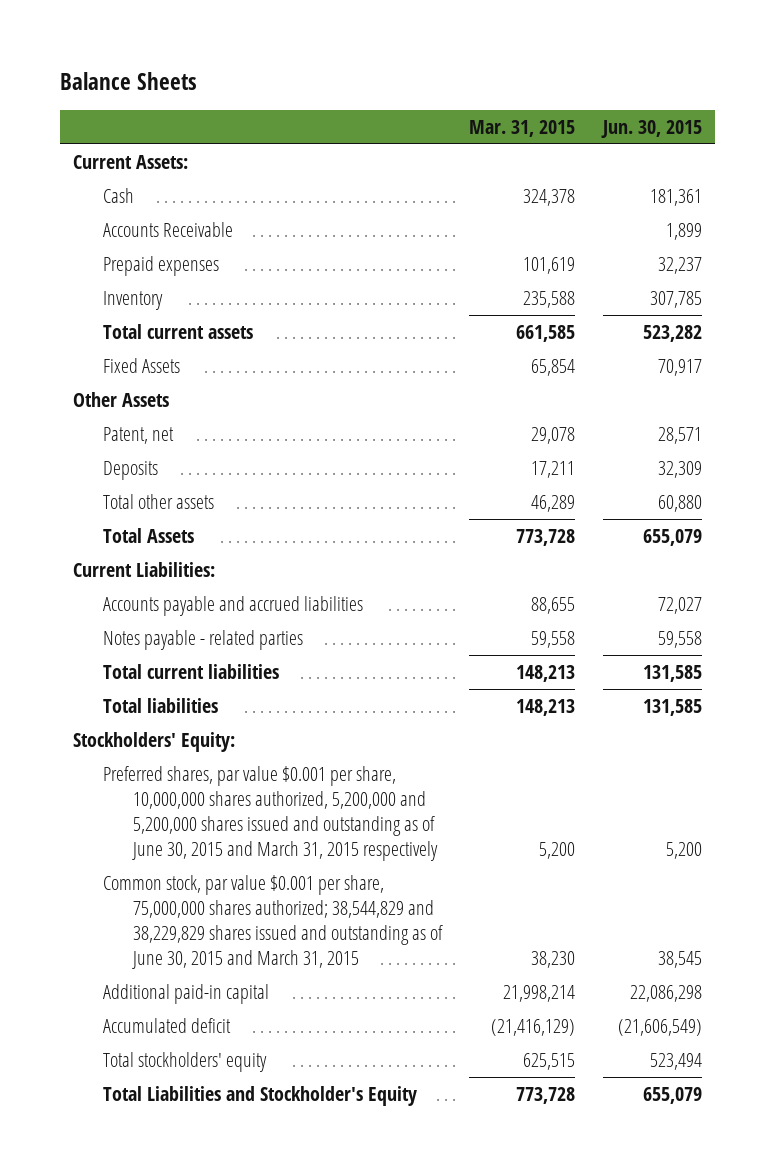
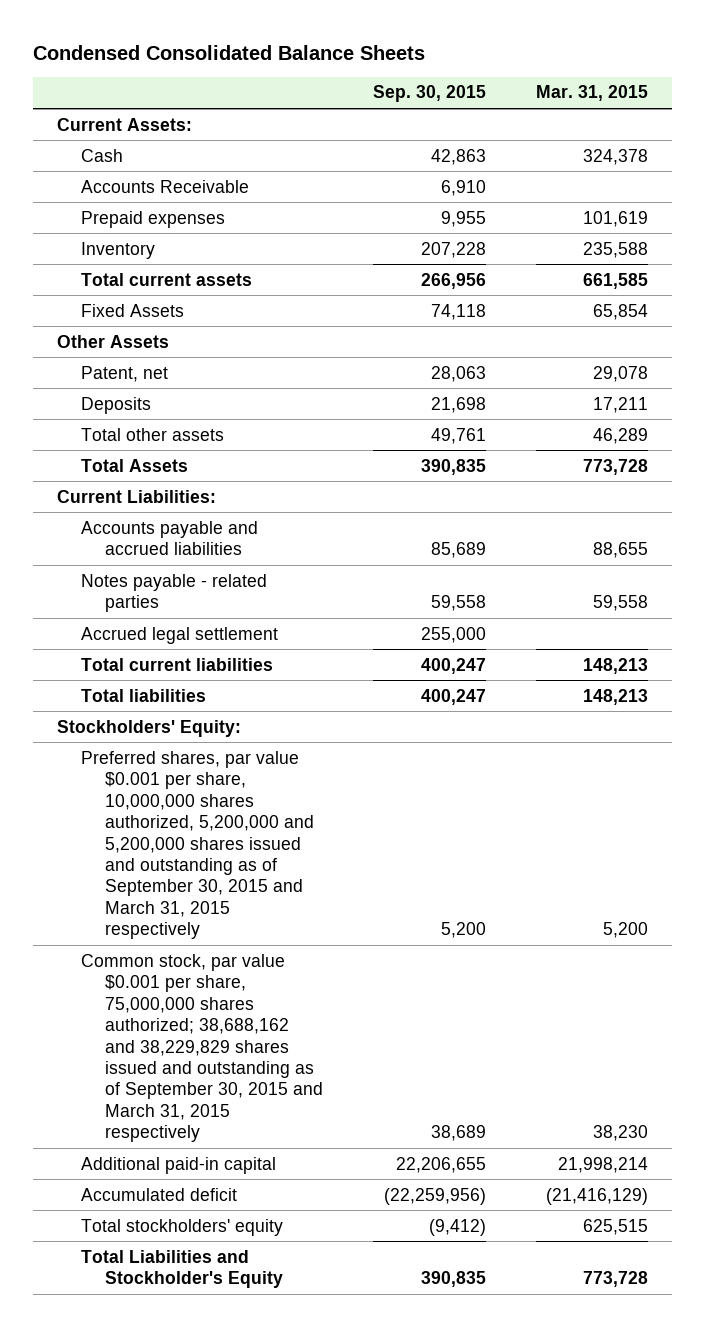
[59,72,197,91] Balance Sheets -> [32,44,425,60] Condensed Consolidated Balance Sheets
[600,119,702,138] Jun. 30, 2015 -> none
none -> [372,85,486,103] Sep. 30, 2015
none -> [81,626,279,644] Accrued legal settlement
[103,766,439,862] Preferred shares, par value $0.001 per share, 10,000,000 shares authorized, 5,200,000 and 5,200,000 shares issued and outstanding as of June 30, 2015 and March 31, 2015 respectively -> [81,750,315,940] Preferred shares, par value $0.001 per share, 10,000,000 shares authorized, 5,200,000 and 5,200,000 shares issued and outstanding as of September 30, 2015 and March 31, 2015 respectively
[103,875,444,970] Common stock, par value $0.001 per share, 75,000,000 shares authorized; 38,544,829 and 38,229,829 shares issued and outstanding as of June 30, 2015 and March 31, 2015 -> [81,953,324,1143] Common stock, par value $0.001 per share, 75,000,000 shares authorized; 38,688,162 and 38,229,829 shares issued and outstanding as of September 30, 2015 and March 31, 2015 respectively

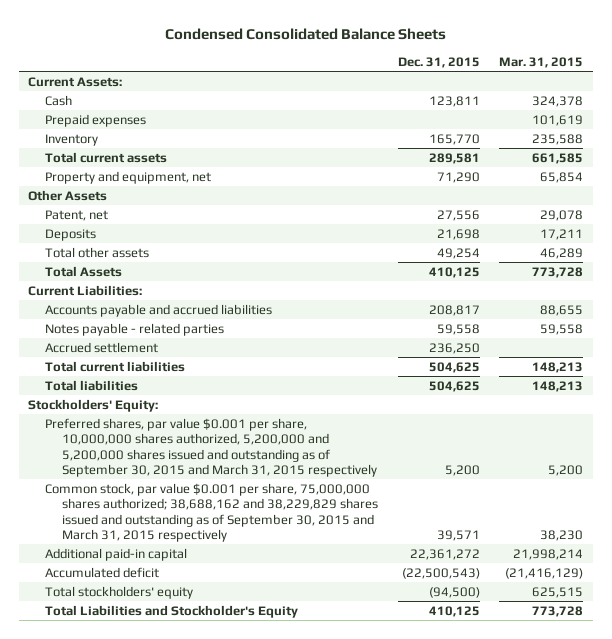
[372,85,486,103] Sep. 30, 2015 -> none
none -> [397,56,480,68] Dec. 31, 2015
[81,179,250,193] Accounts Receivable -> none
[81,303,185,317] Fixed Assets -> [45,170,212,184] Property and equipment, net
[81,626,279,644] Accrued legal settlement -> [45,341,159,353] Accrued settlement

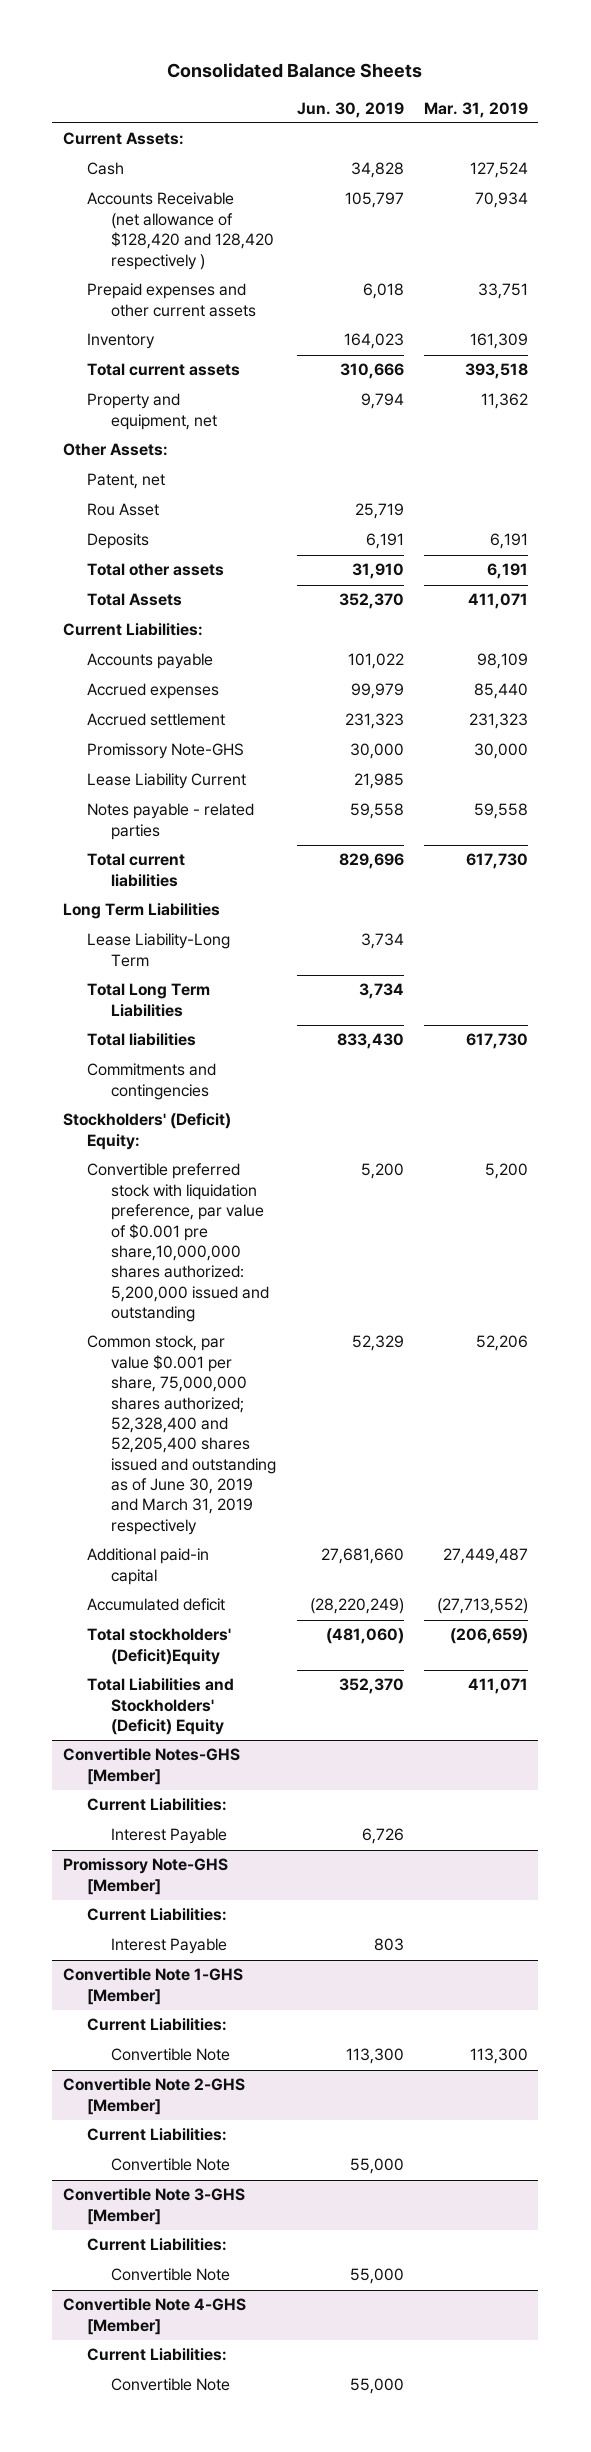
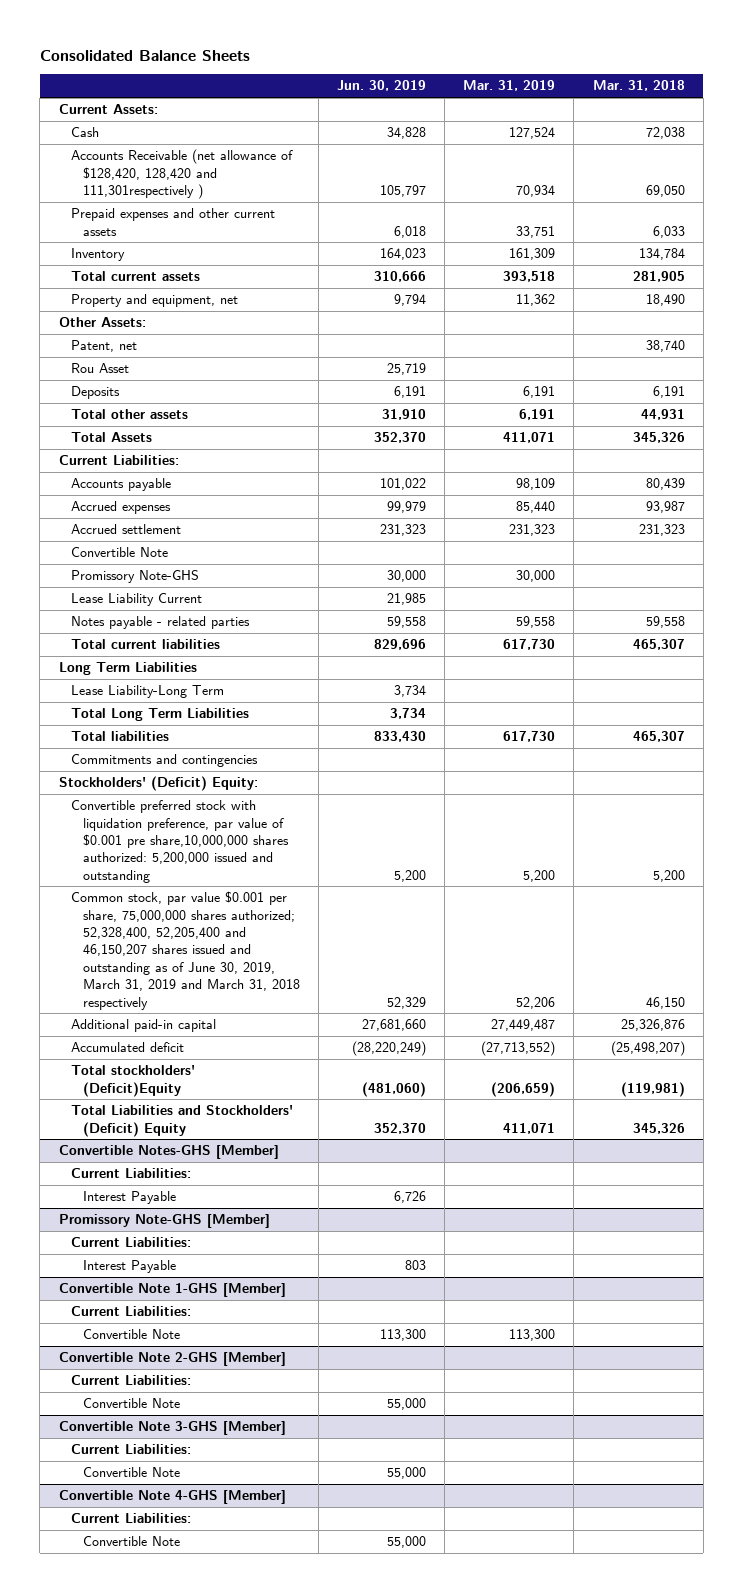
none -> [592,80,685,92] Mar. 31, 2018
[86,192,275,270] Accounts Receivable (net allowance of $128,420 and 128,420 respectively ) -> [70,149,293,199] Accounts Receivable (net allowance of $128,420, 128,420 and 111,301respectively )
none -> [70,547,168,558] Convertible Note
[86,1335,277,1535] Common stock, par value $0.001 per share, 75,000,000 shares authorized; 52,328,400 and 52,205,400 shares issued and outstanding as of June 30, 2019 and March 31, 2019 respectively -> [70,891,300,1010] Common stock, par value $0.001 per share, 75,000,000 shares authorized; 52,328,400, 52,205,400 and 46,150,207 shares issued and outstanding as of June 30, 2019, March 31, 2019 and March 31, 2018 respectively

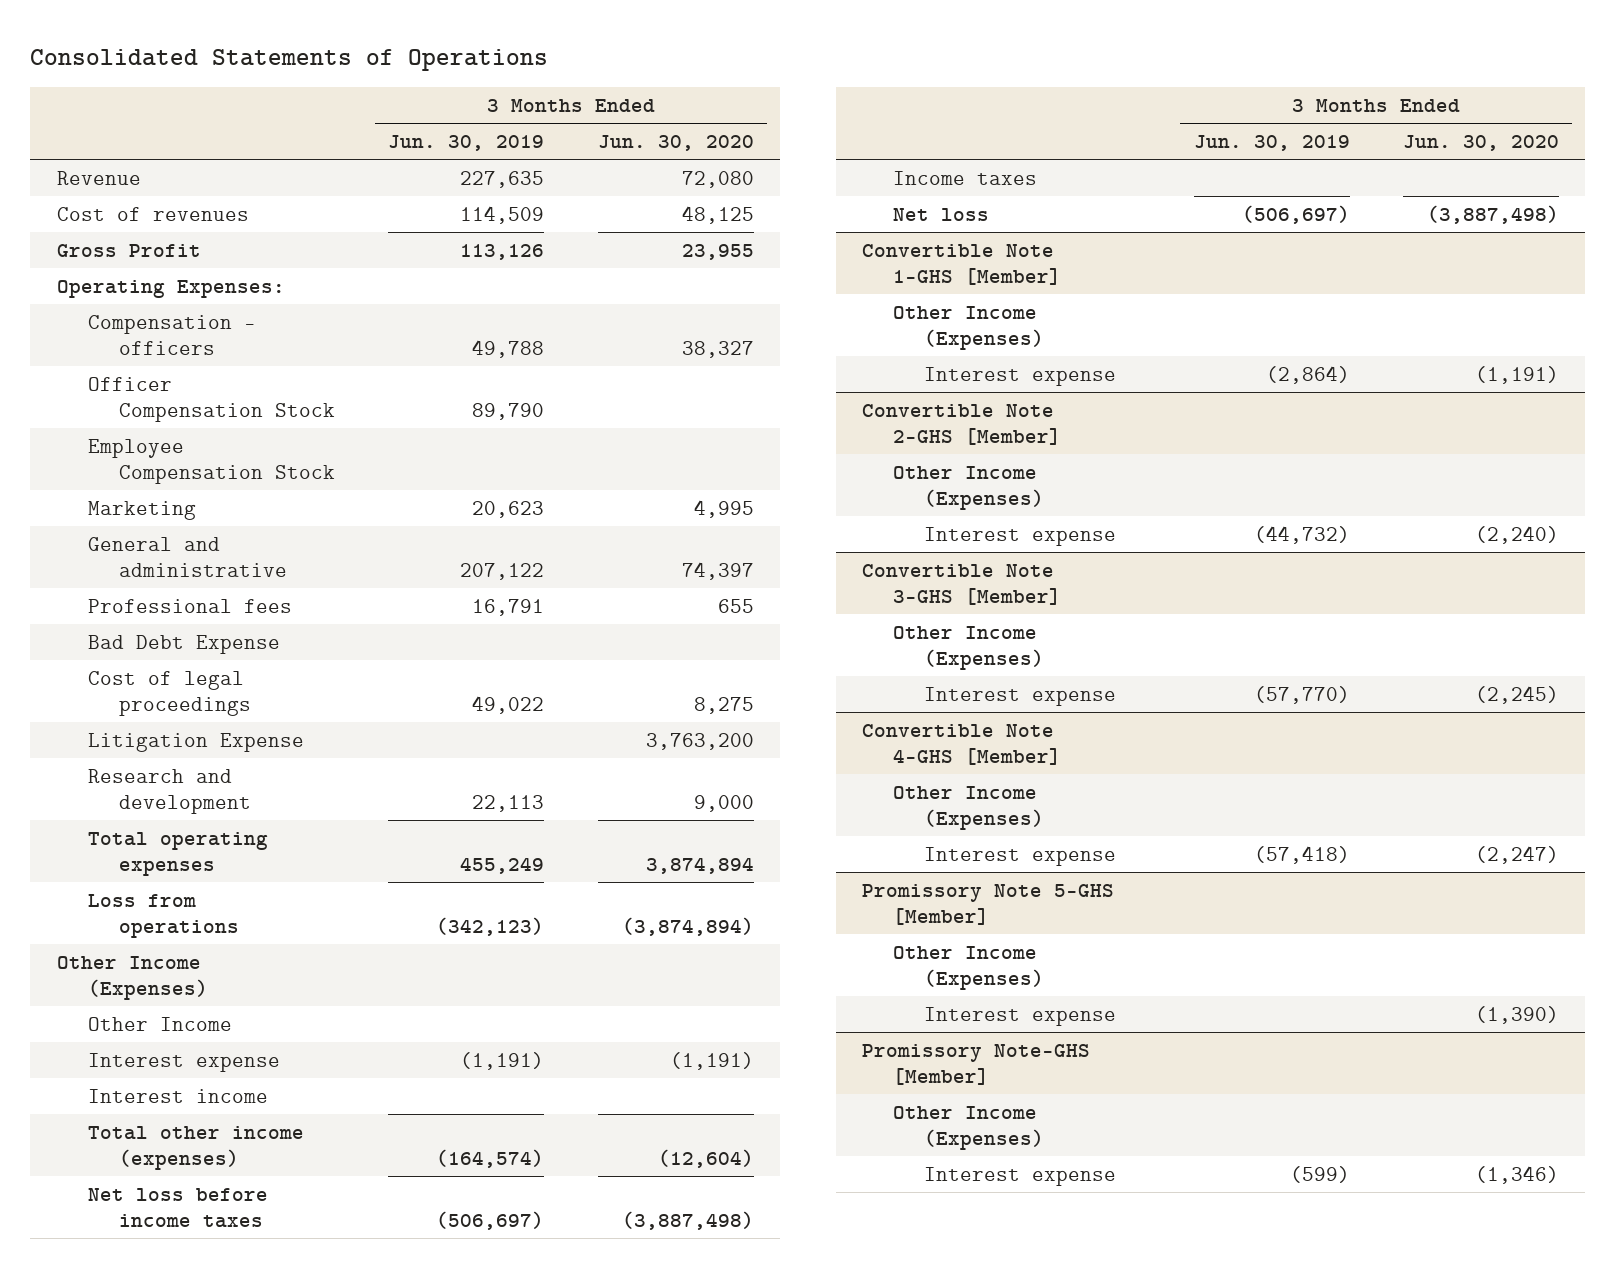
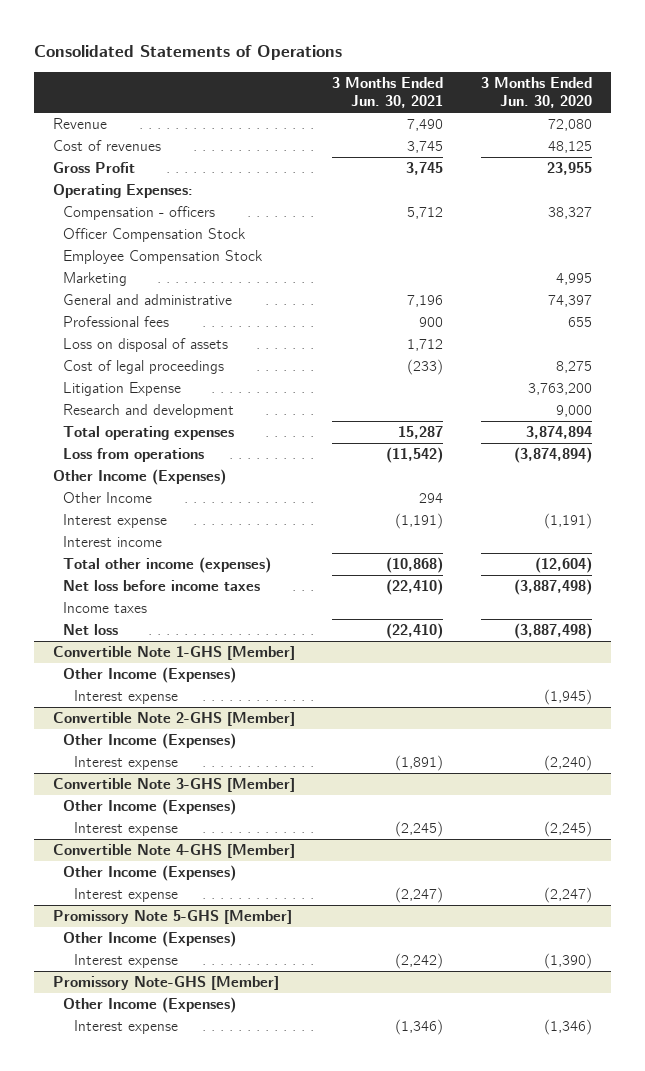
[388,134,545,151] Jun. 30, 2019 -> none
none -> [332,77,444,109] 3 Months Ended Jun. 30, 2021
[88,634,281,654] Bad Debt Expense -> none
none -> [63,338,229,353] Loss on disposal of assets
[1474,365,1559,384] (1,191) -> [543,689,592,706] (1,945)

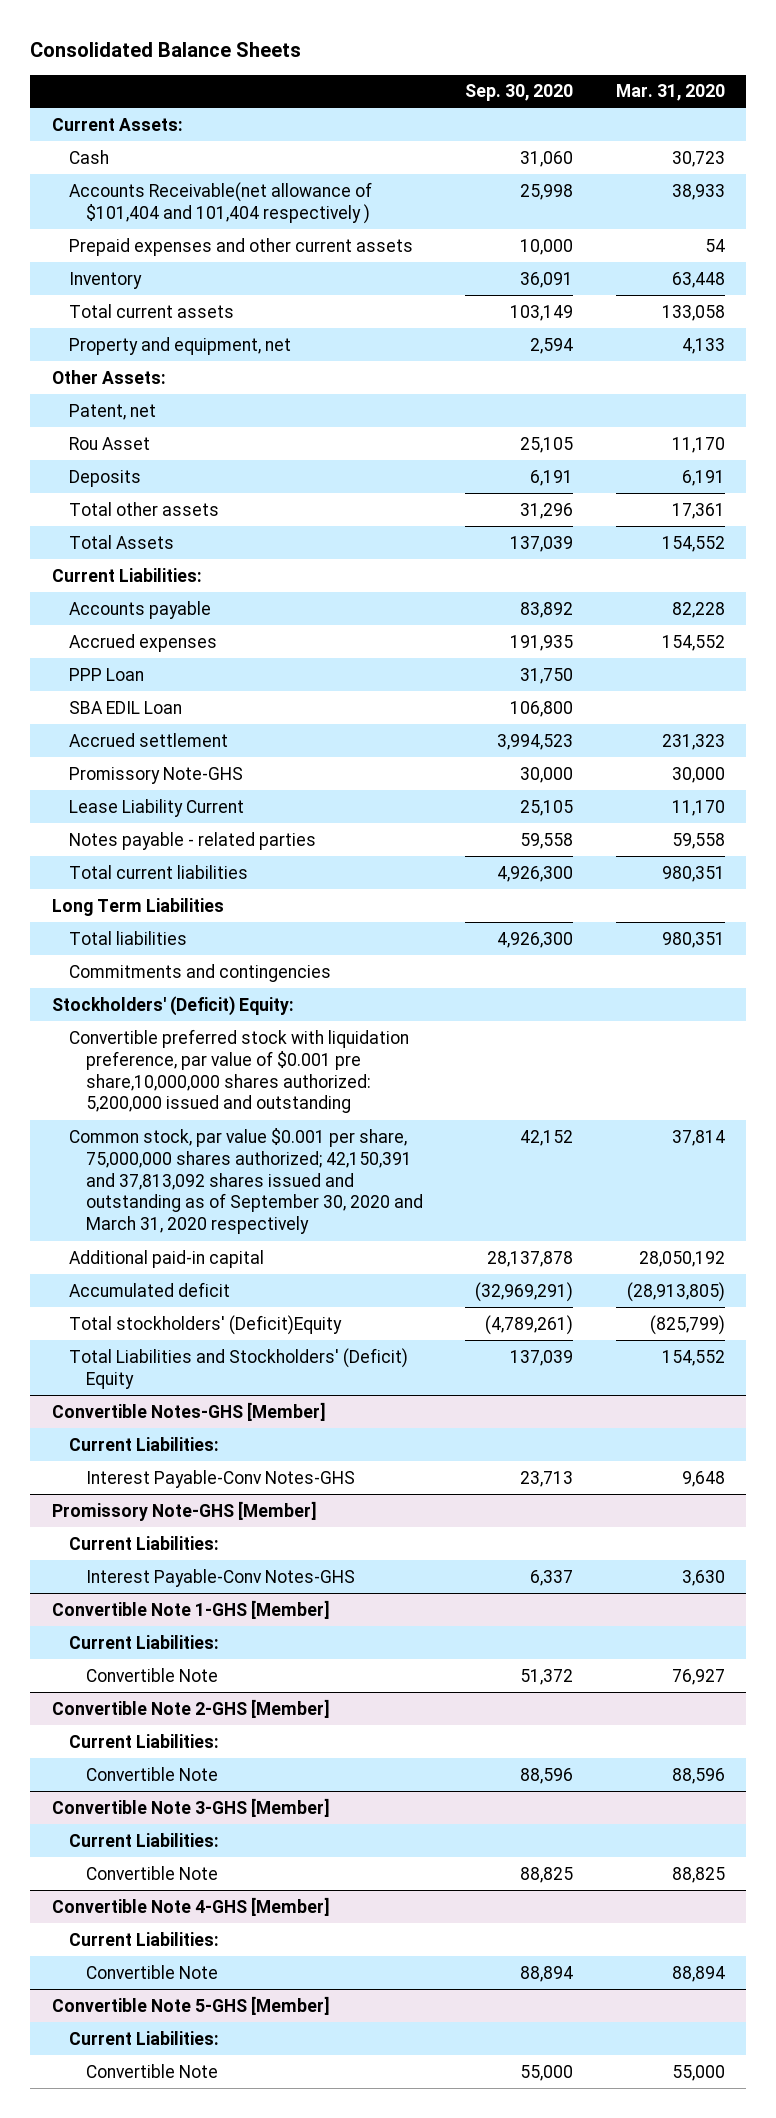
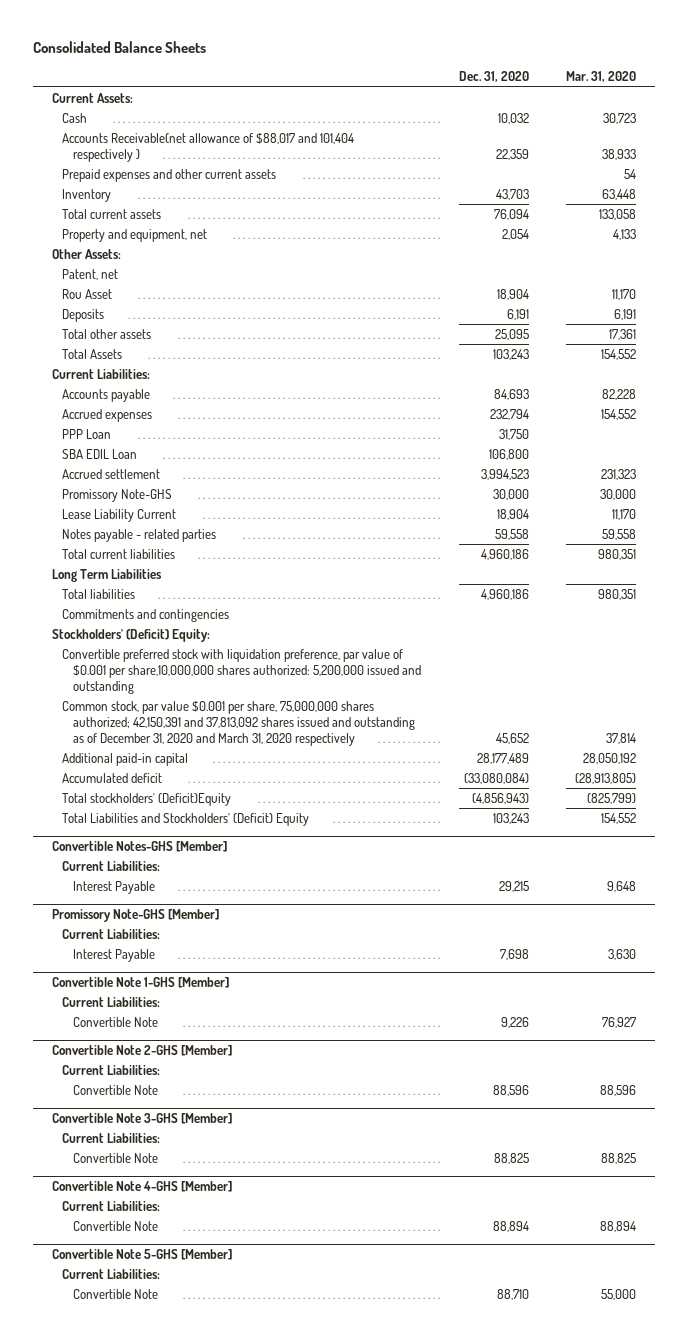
[465,84,574,102] Sep. 30, 2020 -> none
none -> [458,71,529,83] Dec. 31, 2020
[68,181,372,224] Accounts Receivable(net allowance of $101,404 and 101,404 respectively ) -> [62,132,355,162] Accounts Receivable(net allowance of $88,017 and 101,404 respectively )
[68,1028,409,1114] Convertible preferred stock with liquidation preference, par value of $0.001 pre share,10,000,000 shares authorized: 5,200,000 issued and outstanding -> [62,648,421,695] Convertible preferred stock with liquidation preference, par value of $0.001 per share,10,000,000 shares authorized: 5,200,000 issued and outstanding
[68,1127,423,1235] Common stock, par value $0.001 per share, 75,000,000 shares authorized; 42,150,391 and 37,813,092 shares issued and outstanding as of September 30, 2020 and March 31, 2020 respectively -> [62,700,415,747] Common stock, par value $0.001 per share, 75,000,000 shares authorized; 42,150,391 and 37,813,092 shares issued and outstanding as of December 31, 2020 and March 31, 2020 respectively
[85,1469,355,1488] Interest Payable-Conv Notes-GHS -> [72,880,155,894] Interest Payable
[85,1568,355,1587] Interest Payable-Conv Notes-GHS -> [72,948,155,962] Interest Payable

